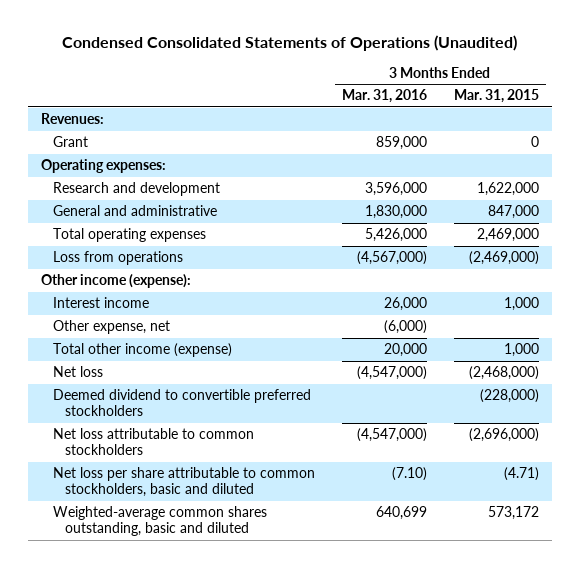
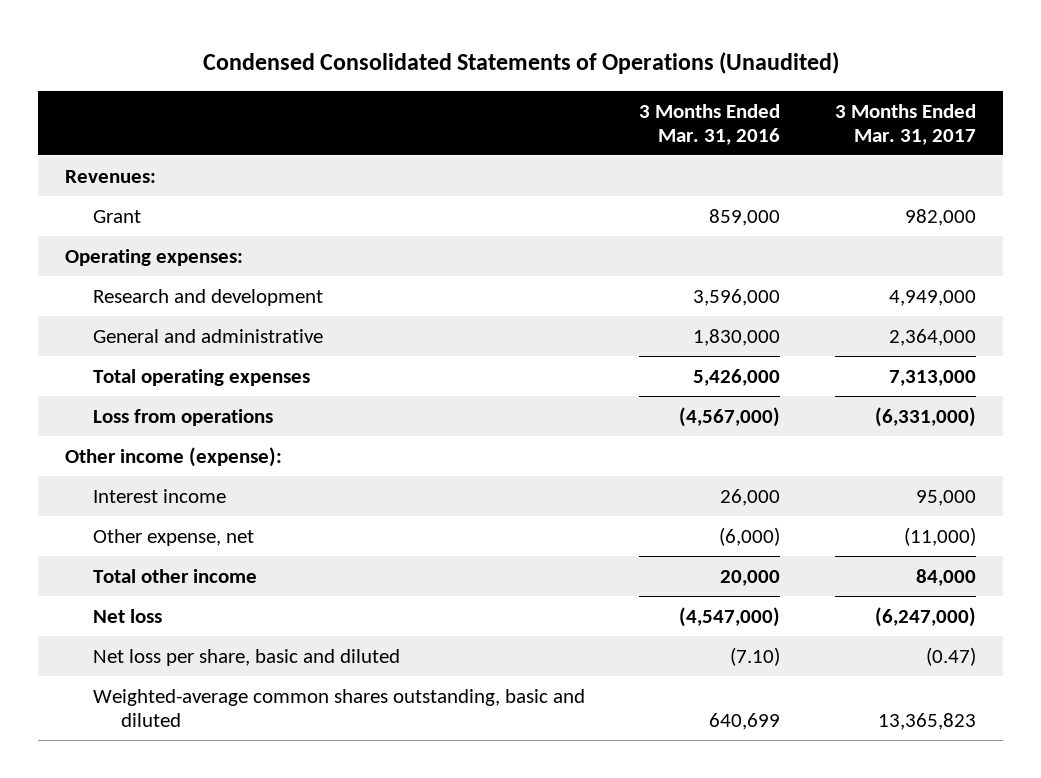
[453,89,539,104] Mar. 31, 2015 -> none
none -> [834,103,976,145] 3 Months Ended Mar. 31, 2017
[52,343,232,358] Total other income (expense) -> [92,568,257,583] Total other income
[52,389,311,417] Deemed dividend to convertible preferred stockholders -> none
[52,428,254,456] Net loss attributable to common stockholders -> none
[52,467,315,498] Net loss per share attributable to common stockholders, basic and diluted -> [92,648,400,666] Net loss per share, basic and diluted

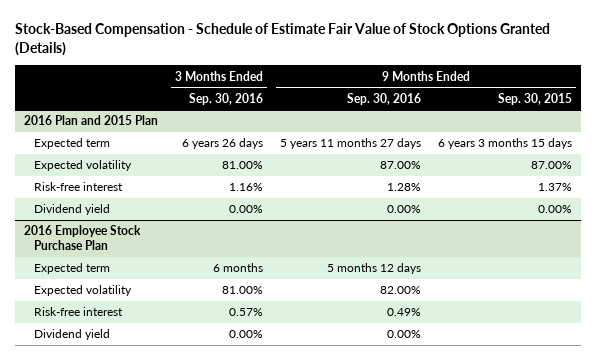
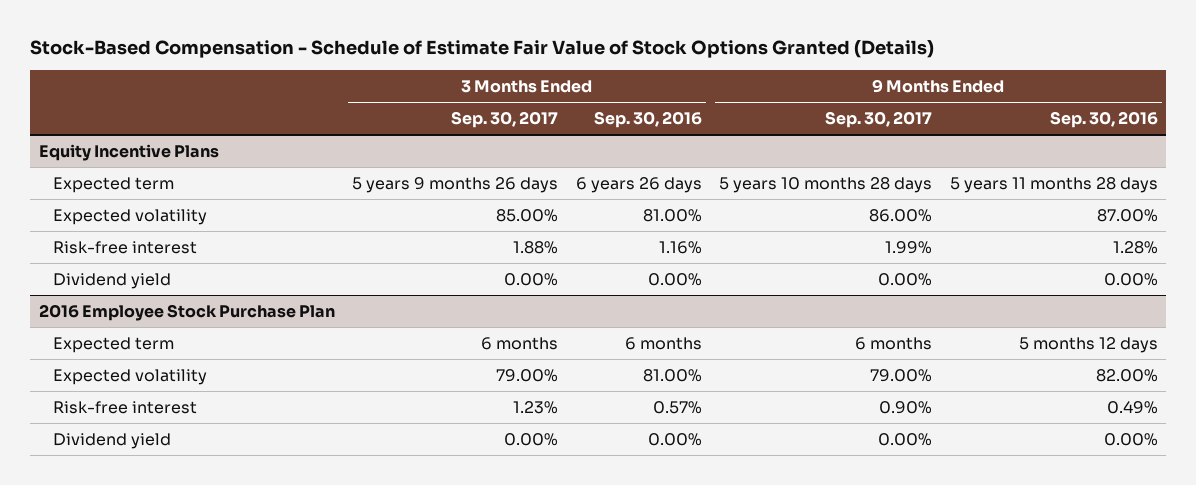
[498,92,573,105] Sep. 30, 2015 -> none
none -> [451,110,559,128] Sep. 30, 2017
none -> [825,110,933,128] Sep. 30, 2017
[23,115,158,126] 2016 Plan and 2015 Plan -> none
none -> [38,143,219,161] Equity Incentive Plans
[280,138,422,150] 5 years 11 months 27 days -> [949,176,1158,193] 5 years 11 months 28 days

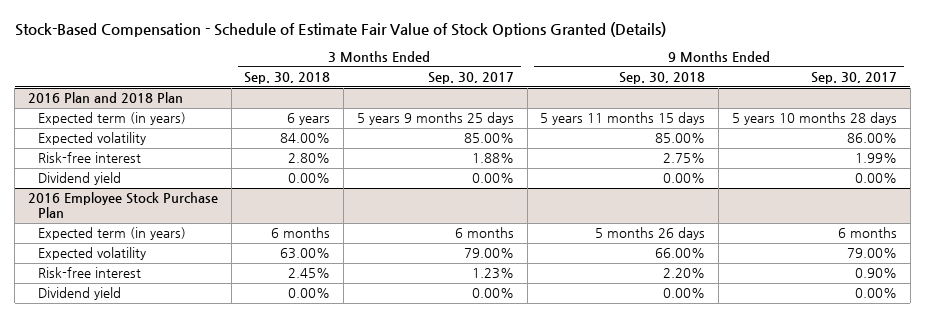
[593,110,702,128] Sep. 30, 2016 -> none
[1049,110,1158,128] Sep. 30, 2016 -> none
none -> [244,71,331,84] Sep. 30, 2018
none -> [619,71,706,84] Sep. 30, 2018
[38,143,219,161] Equity Incentive Plans -> none
none -> [27,92,183,104] 2016 Plan and 2018 Plan
[52,176,174,193] Expected term -> [37,112,186,126] Expected term (in years)
[352,176,559,193] 5 years 9 months 26 days -> [356,112,514,126] 5 years 9 months 25 days
[52,336,174,353] Expected term -> [37,227,186,241] Expected term (in years)

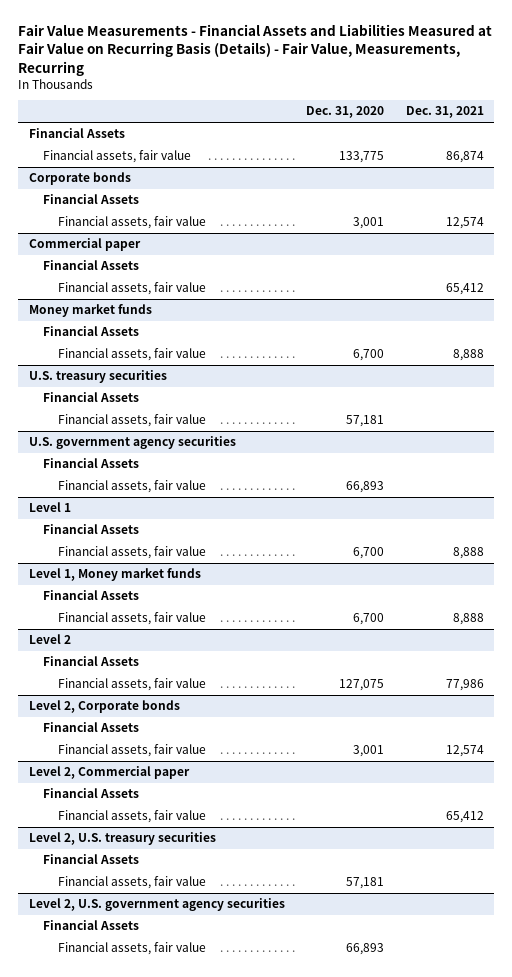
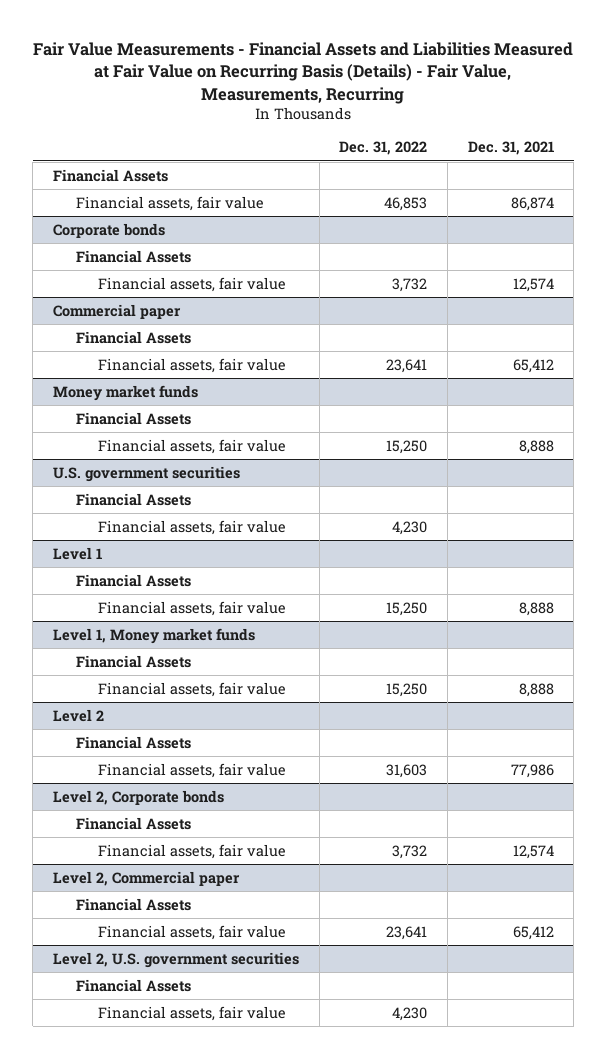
[306,106,385,119] Dec. 31, 2020 -> none
none -> [339,141,428,156] Dec. 31, 2022
[43,392,140,403] Financial Assets -> none
[58,414,207,428] Financial assets, fair value -> none
[28,436,236,450] U.S. government agency securities -> none
[28,370,167,384] U.S. treasury securities -> [53,465,241,482] U.S. government securities
[28,832,216,846] Level 2, U.S. treasury securities -> none
[43,854,140,865] Financial Assets -> none
[58,876,207,890] Financial assets, fair value -> none
[28,898,285,912] Level 2, U.S. government agency securities -> [53,951,300,968] Level 2, U.S. government securities

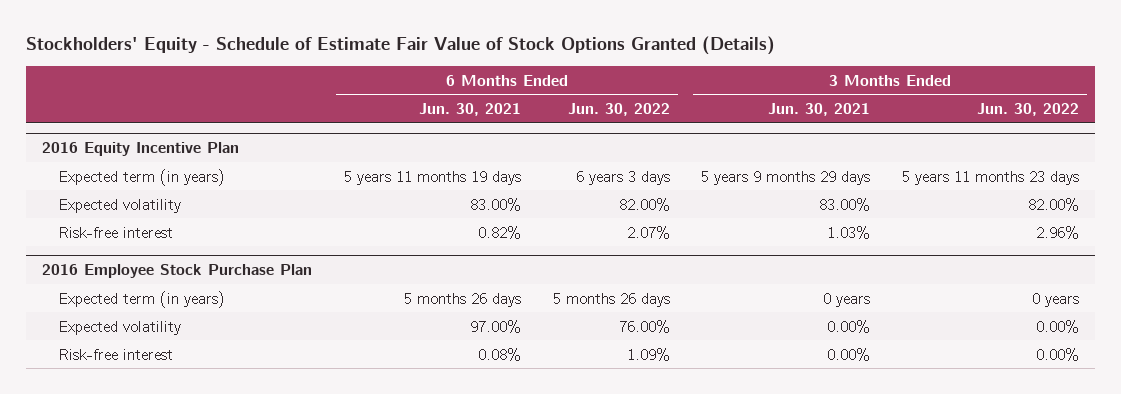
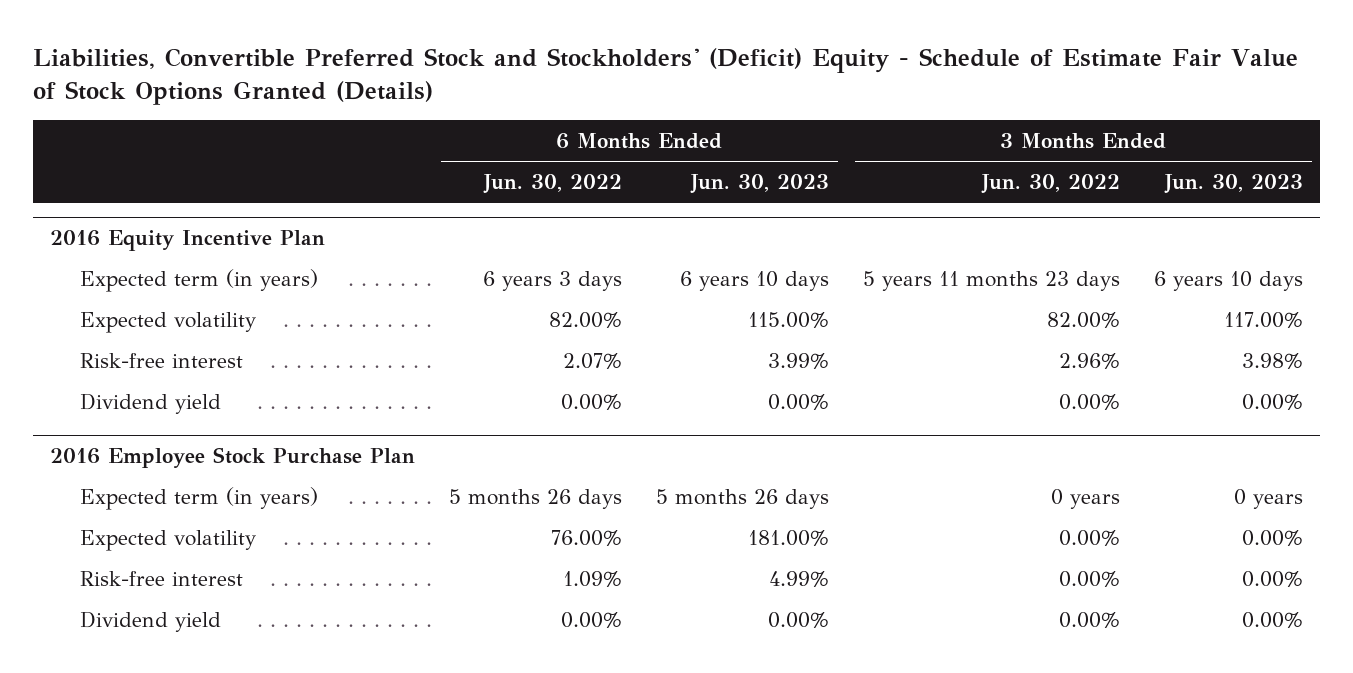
[25,36,775,56] Stockholders' Equity - Schedule of Estimate Fair Value of Stock Options Granted (Details) -> [33,48,1299,106] Liabilities, Convertible Preferred Stock and Stockholders' (Deficit) Equity - Schedule of Estimate Fair Value of Stock Options Granted (Details)
[418,103,521,117] Jun. 30, 2021 -> none
[768,103,871,117] Jun. 30, 2021 -> none
none -> [690,174,830,195] Jun. 30, 2023
none -> [1164,174,1304,195] Jun. 30, 2023
none -> [79,392,221,414] Dividend yield
none -> [79,610,221,632] Dividend yield

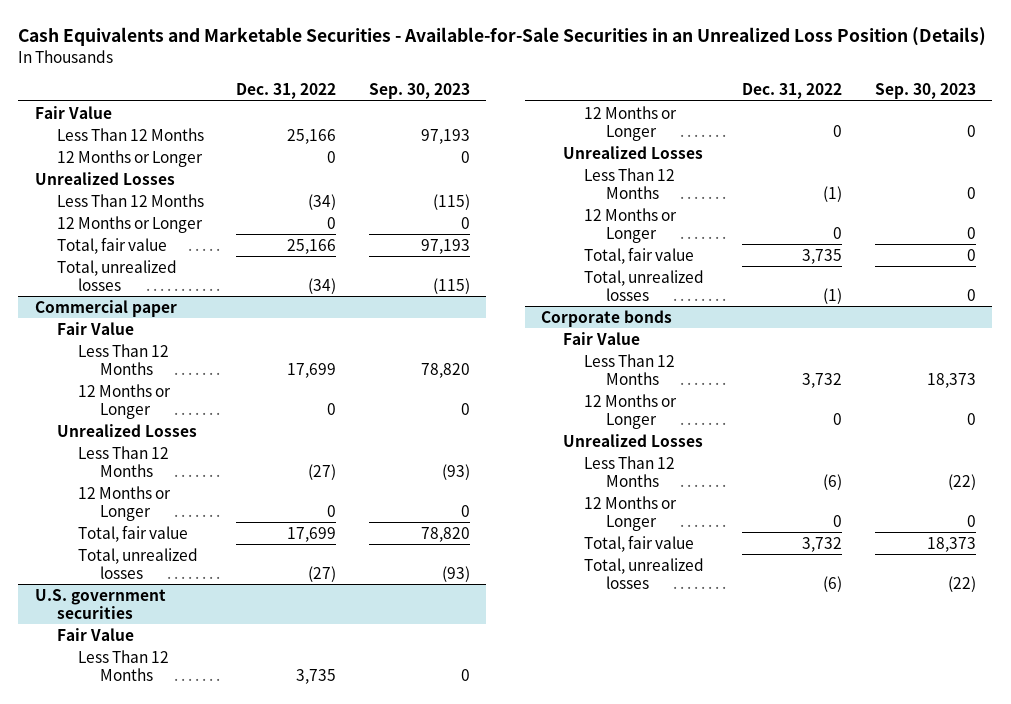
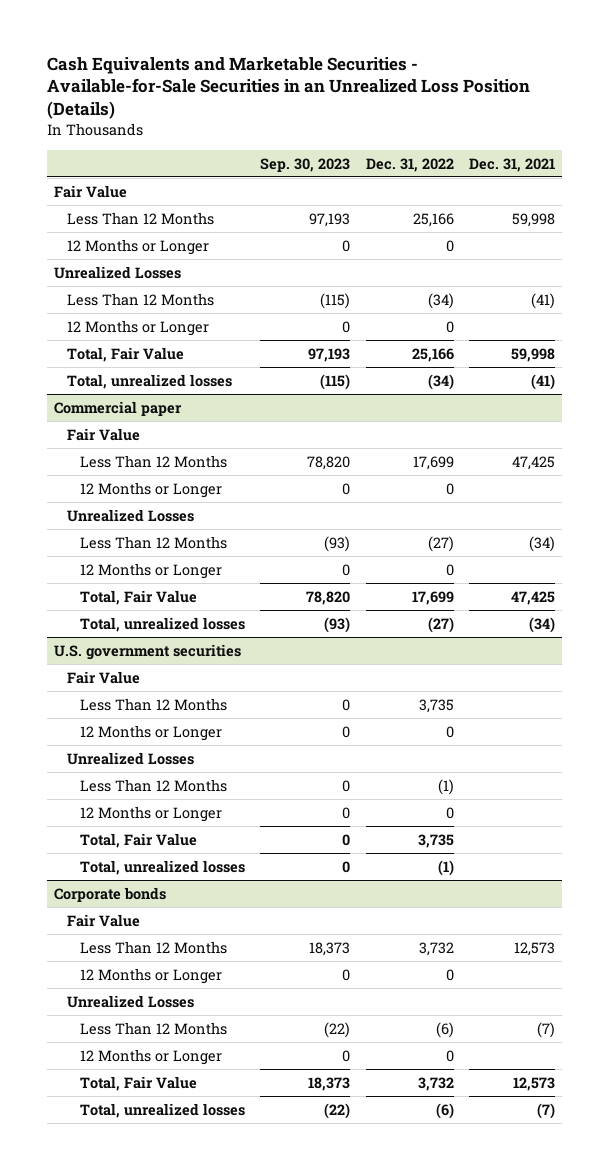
none -> [468,157,555,172] Dec. 31, 2021
[56,236,167,254] Total, fair value -> [67,346,185,362] Total, Fair Value
[78,524,189,542] Total, fair value -> [80,589,198,605] Total, Fair Value
[584,246,695,264] Total, fair value -> [80,832,198,848] Total, Fair Value
[584,534,695,552] Total, fair value -> [80,1075,198,1091] Total, Fair Value

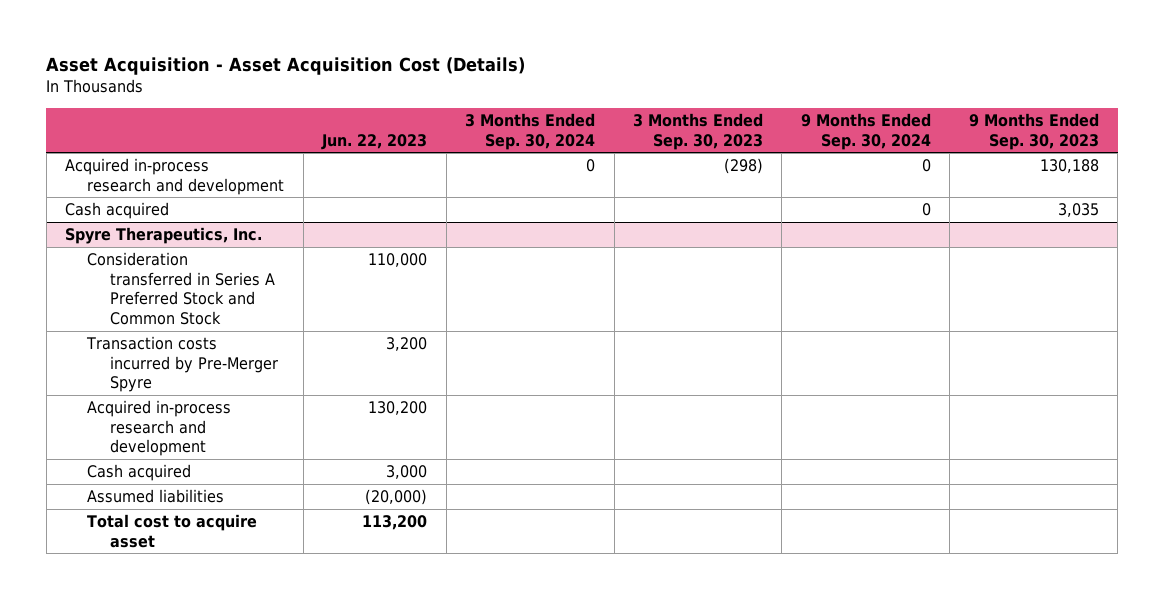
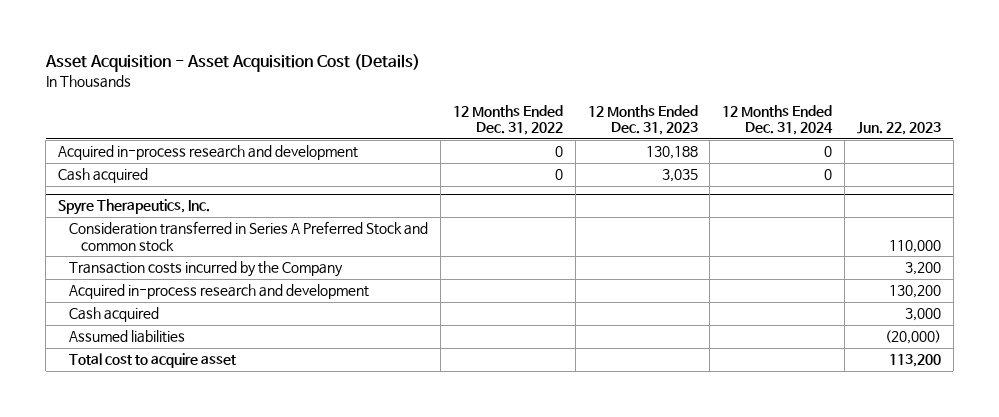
[465,112,596,150] 3 Months Ended Sep. 30, 2024 -> none
[632,112,763,150] 3 Months Ended Sep. 30, 2023 -> none
[800,112,931,150] 9 Months Ended Sep. 30, 2024 -> none
[968,112,1099,150] 9 Months Ended Sep. 30, 2023 -> none
none -> [453,105,564,136] 12 Months Ended Dec. 31, 2022
none -> [587,105,698,136] 12 Months Ended Dec. 31, 2023
none -> [722,105,834,136] 12 Months Ended Dec. 31, 2024
[87,252,275,326] Consideration transferred in Series A Preferred Stock and Common Stock -> [69,221,429,252] Consideration transferred in Series A Preferred Stock and common stock
[86,336,278,393] Transaction costs incurred by Pre-Merger Spyre -> [69,261,344,278] Transaction costs incurred by the Company

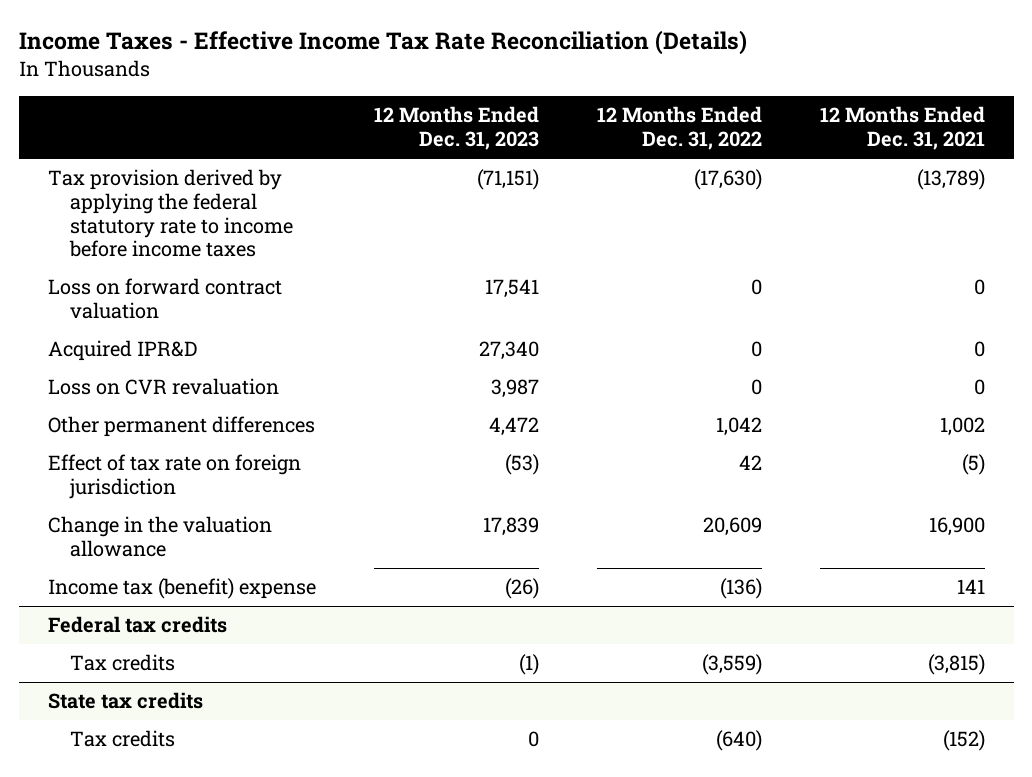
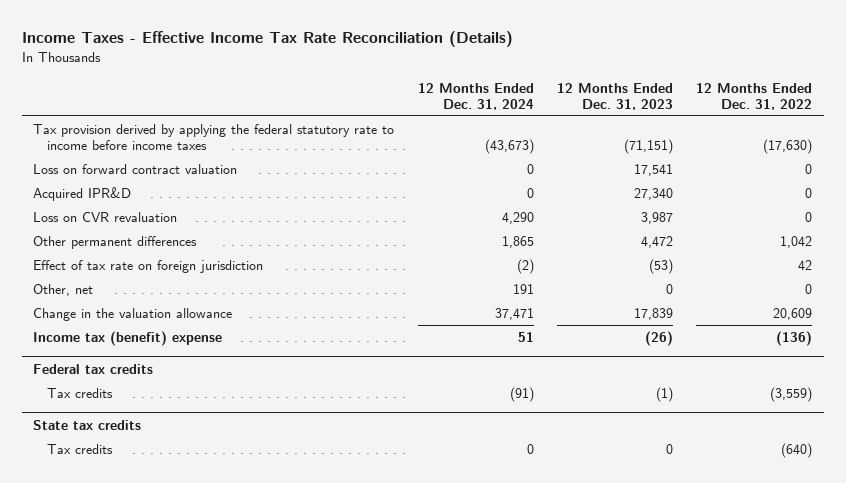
[819,106,985,151] 12 Months Ended Dec. 31, 2021 -> none
none -> [417,82,534,110] 12 Months Ended Dec. 31, 2024
none -> [33,283,94,296] Other, net

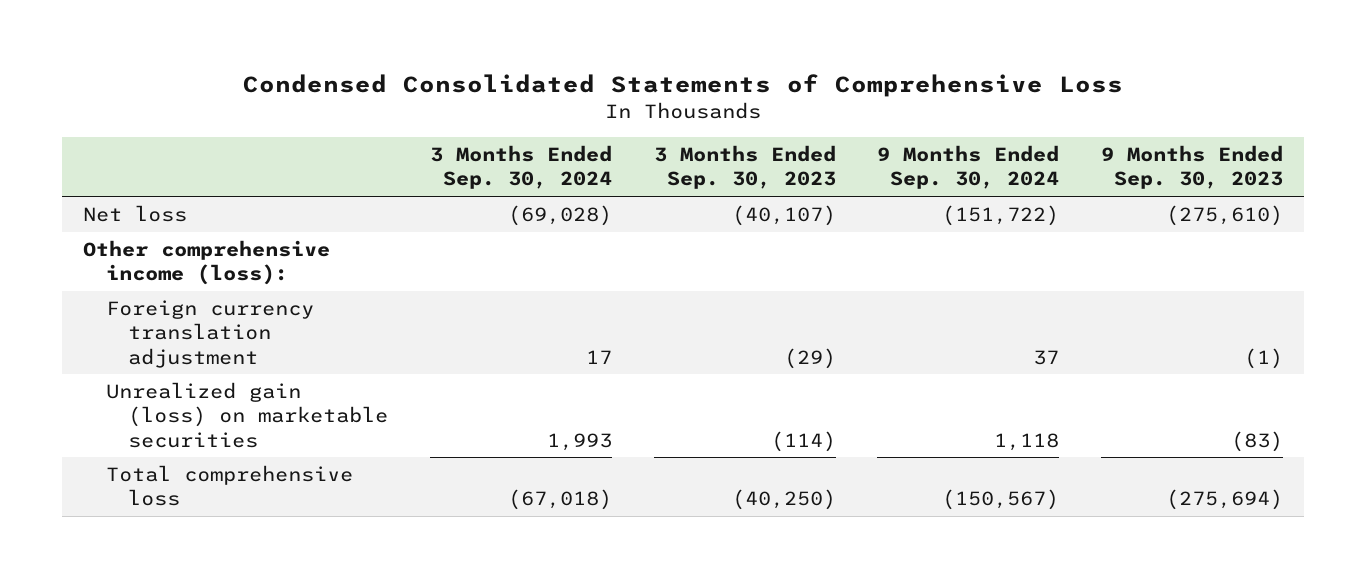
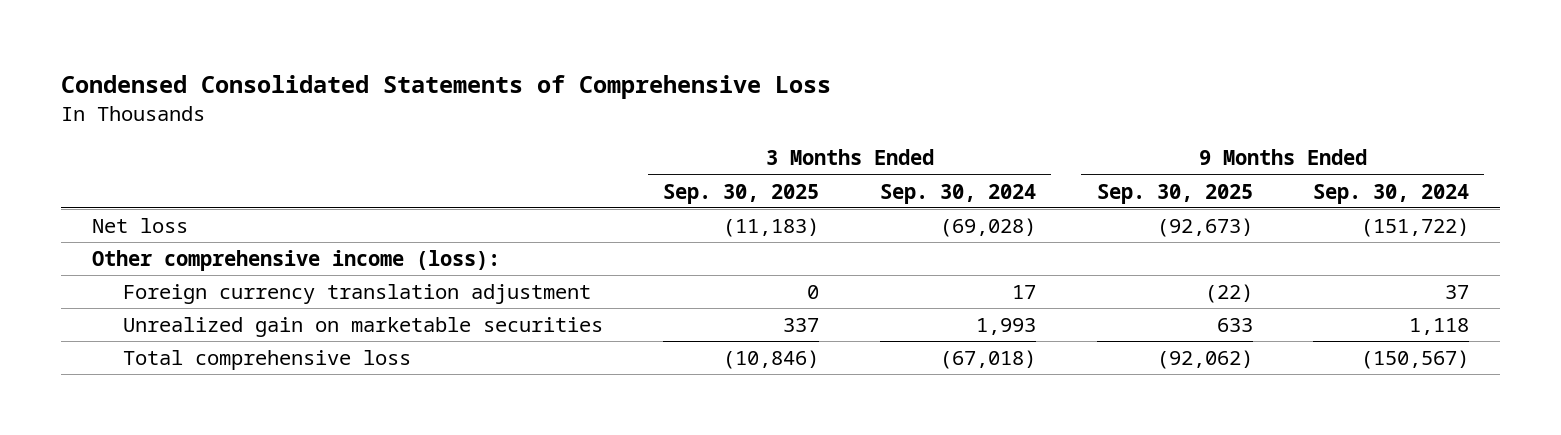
[653,145,836,190] 3 Months Ended Sep. 30, 2023 -> none
[1101,145,1284,190] 9 Months Ended Sep. 30, 2023 -> none
none -> [663,183,820,204] Sep. 30, 2025
none -> [1096,183,1253,204] Sep. 30, 2025
[105,382,389,448] Unrealized gain (loss) on marketable securities -> [122,316,603,337] Unrealized gain on marketable securities

